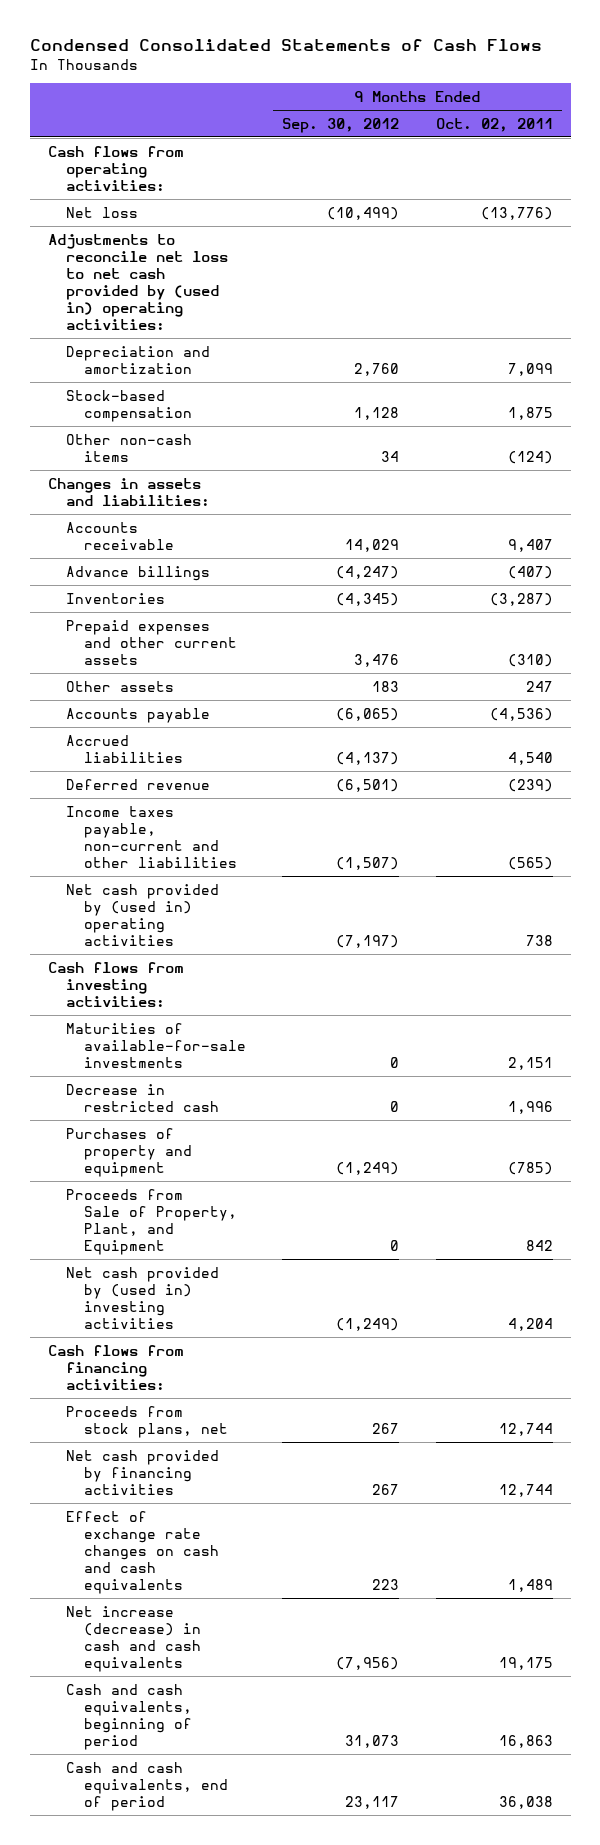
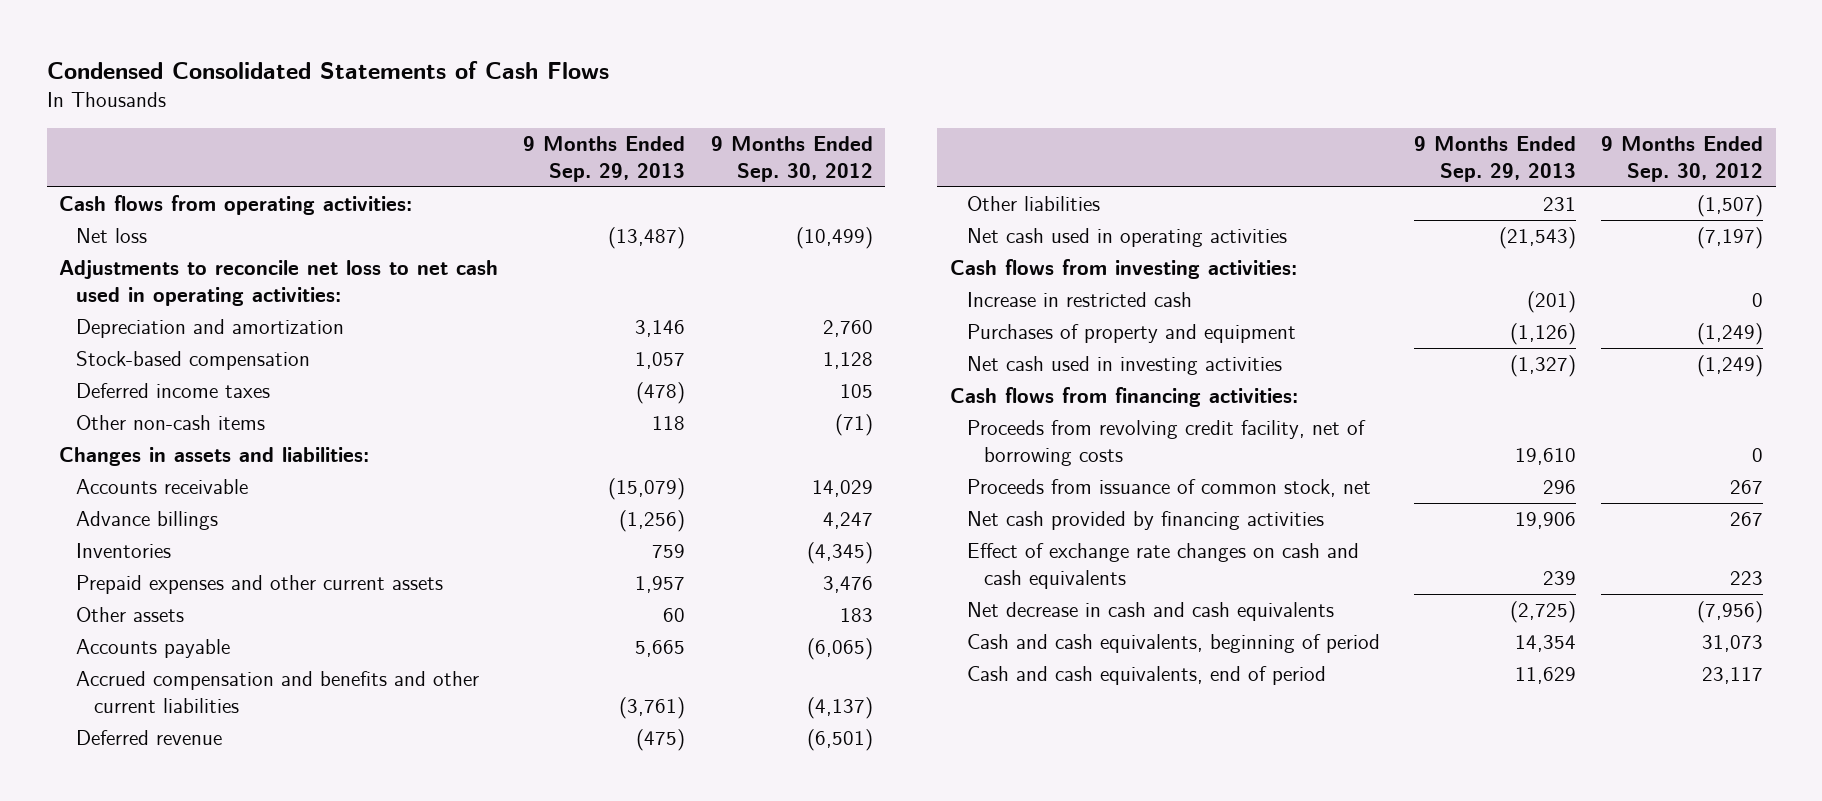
[435,117,553,132] Oct. 02, 2011 -> none
none -> [523,136,686,182] 9 Months Ended Sep. 29, 2013
[47,233,228,331] Adjustments to reconcile net loss to net cash provided by (used in) operating activities: -> [59,260,499,307] Adjustments to reconcile net loss to net cash used in operating activities:
none -> [76,383,271,399] Deferred income taxes
[381,450,400,462] 34 -> [834,414,873,437] (71)
[336,565,400,579] (4,247) -> [822,512,873,530] 4,247
[65,734,184,763] Accrued liabilities -> [76,671,480,714] Accrued compensation and benefits and other current liabilities
[65,805,238,868] Income taxes payable, non-current and other liabilities -> [966,196,1100,212] Other liabilities
[65,883,219,946] Net cash provided by (used in) operating activities -> [966,228,1287,248] Net cash used in operating activities
[65,1022,247,1068] Maturities of available-for-sale investments -> none
[65,1083,220,1112] Decrease in restricted cash -> [966,292,1192,308] Increase in restricted cash
[65,1188,238,1255] Proceeds from Sale of Property, Plant, and Equipment -> none
[65,1266,219,1329] Net cash provided by (used in) investing activities -> [966,356,1282,376] Net cash used in investing activities
none -> [966,420,1366,467] Proceeds from revolving credit facility, net of borrowing costs
[65,1405,229,1438] Proceeds from stock plans, net -> [966,479,1371,498] Proceeds from issuance of common stock, net
[65,1605,202,1672] Net increase (decrease) in cash and cash equivalents -> [966,602,1334,622] Net decrease in cash and cash equivalents

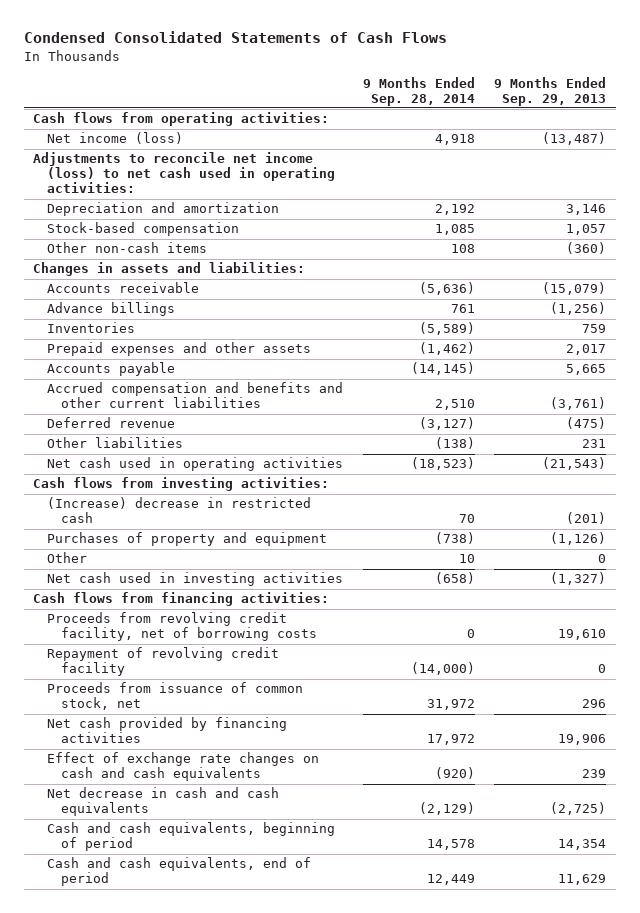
[710,136,873,182] 9 Months Ended Sep. 30, 2012 -> none
none -> [362,76,475,106] 9 Months Ended Sep. 28, 2014
[76,228,148,244] Net loss -> [47,132,184,145] Net income (loss)
[59,260,499,307] Adjustments to reconcile net loss to net cash used in operating activities: -> [33,152,336,194] Adjustments to reconcile net income (loss) to net cash used in operating activities:
[76,383,271,399] Deferred income taxes -> none
[652,416,686,431] 118 -> [566,242,607,255] (360)
[76,607,185,623] Other assets -> none
[76,575,444,595] Prepaid expenses and other current assets -> [47,342,312,357] Prepaid expenses and other assets
[635,576,686,594] 1,957 -> [566,344,607,356] 2,017
[966,292,1192,308] Increase in restricted cash -> [47,497,312,524] (Increase) decrease in restricted cash
none -> [47,552,88,564] Other
none -> [47,647,280,677] Repayment of revolving credit facility

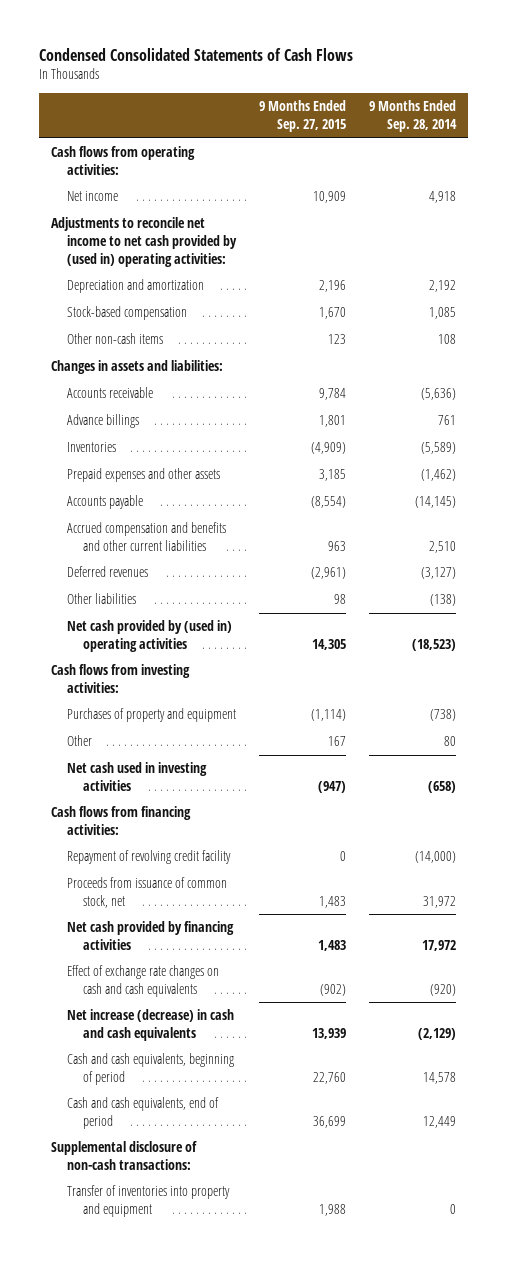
[494,76,607,106] 9 Months Ended Sep. 29, 2013 -> none
none -> [258,100,346,133] 9 Months Ended Sep. 27, 2015
[47,132,184,145] Net income (loss) -> [66,191,118,202] Net income
[33,152,336,194] Adjustments to reconcile net income (loss) to net cash used in operating activities: -> [50,217,237,267] Adjustments to reconcile net income to net cash provided by (used in) operating activities:
[47,417,176,429] Deferred revenue -> [66,566,148,578] Deferred revenues
[47,457,344,472] Net cash used in operating activities -> [66,620,232,653] Net cash provided by (used in) operating activities
[47,497,312,524] (Increase) decrease in restricted cash -> none
[458,554,475,564] 10 -> [444,736,457,747] 80
[47,612,318,642] Proceeds from revolving credit facility, net of borrowing costs -> none
[47,787,280,817] Net decrease in cash and cash equivalents -> [66,1009,234,1042] Net increase (decrease) in cash and cash equivalents
none -> [50,1141,197,1171] Supplemental disclosure of non-cash transactions:
none -> [66,1185,230,1218] Transfer of inventories into property and equipment

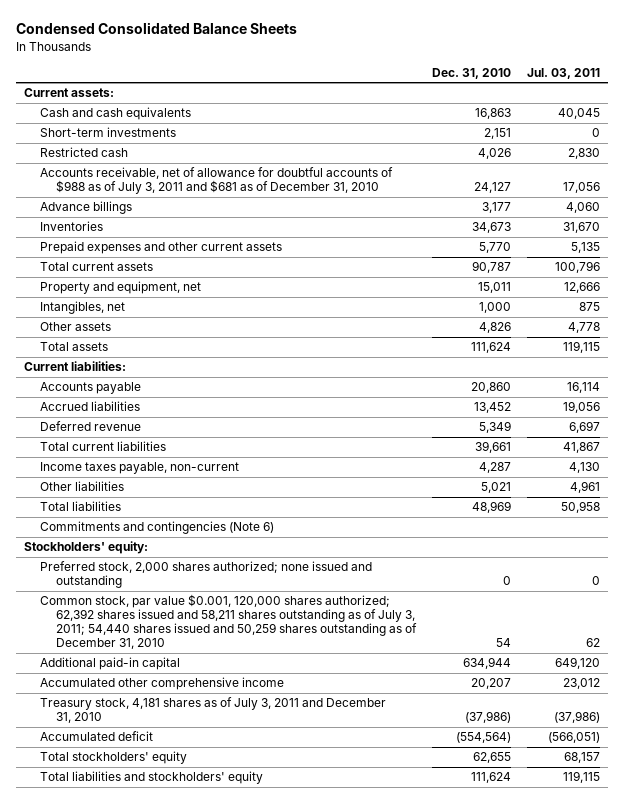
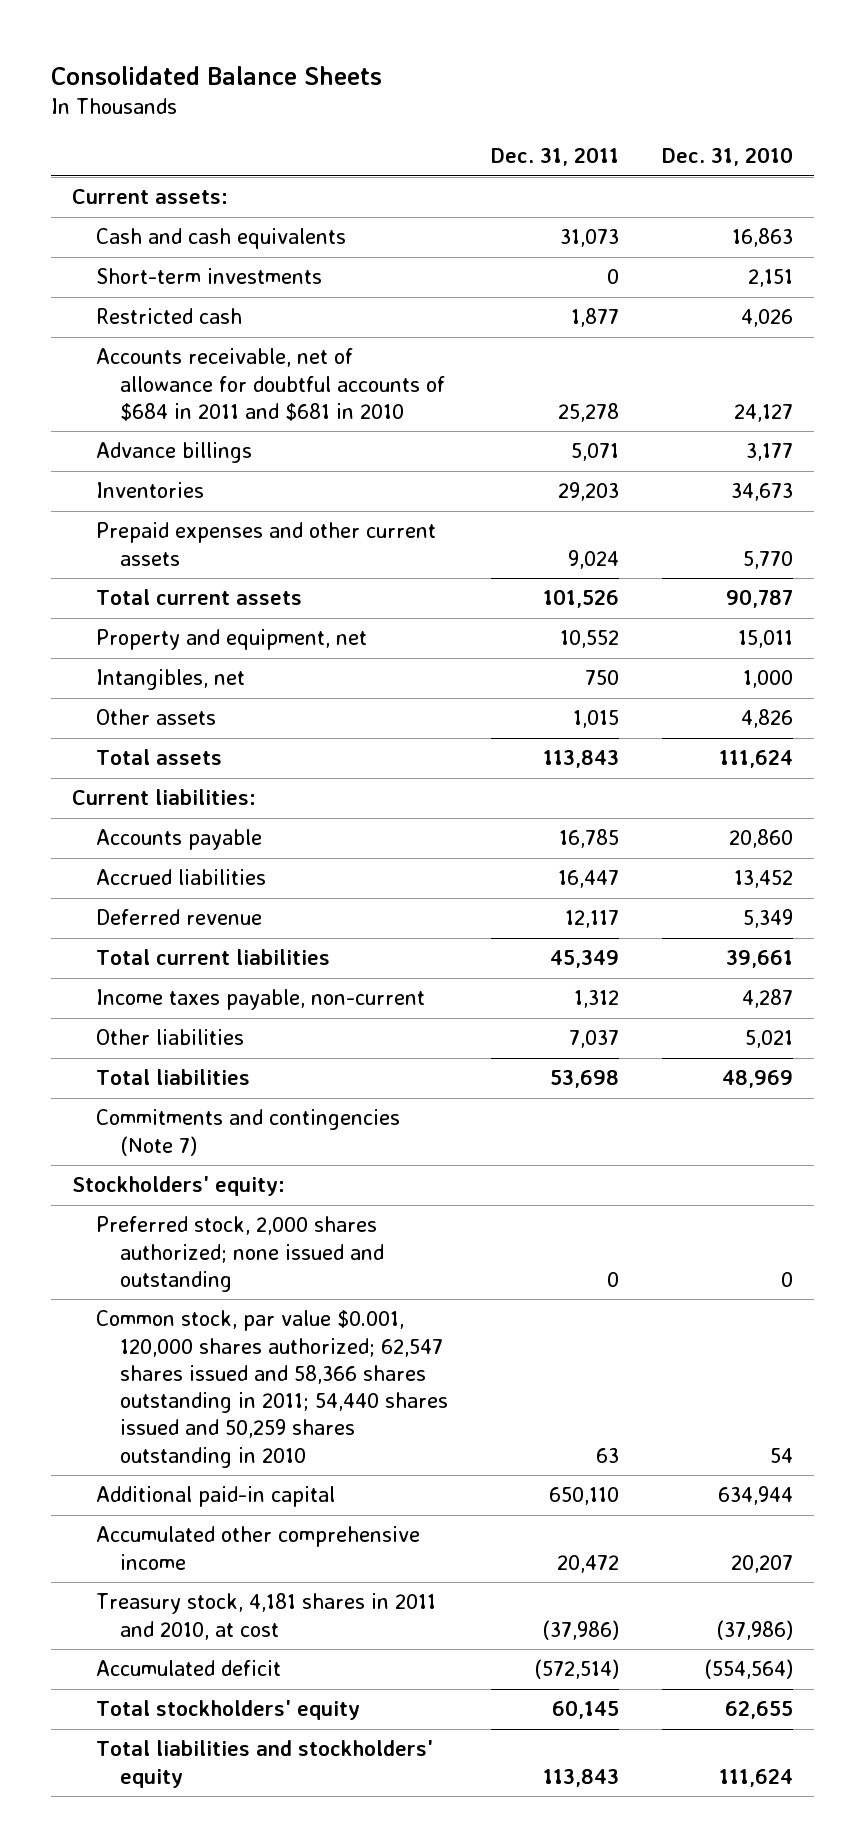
[15,22,297,35] Condensed Consolidated Balance Sheets -> [50,65,382,85] Consolidated Balance Sheets
[527,67,601,79] Jul. 03, 2011 -> none
none -> [491,147,620,167] Dec. 31, 2011
[40,167,394,195] Accounts receivable, net of allowance for doubtful accounts of $988 as of July 3, 2011 and $681 as of December 31, 2010 -> [96,348,446,421] Accounts receivable, net of allowance for doubtful accounts of $684 in 2011 and $681 in 2010
[40,521,275,535] Commitments and contingencies (Note 6) -> [96,1109,401,1156] Commitments and contingencies (Note 7)
[40,594,418,650] Common stock, par value $0.001, 120,000 shares authorized; 62,392 shares issued and 58,211 shares outstanding as of July 3, 2011; 54,440 shares issued and 50,259 shares outstanding as of December 31, 2010 -> [96,1310,449,1468] Common stock, par value $0.001, 120,000 shares authorized; 62,547 shares issued and 58,366 shares outstanding in 2011; 54,440 shares issued and 50,259 shares outstanding in 2010
[40,697,387,724] Treasury stock, 4,181 shares as of July 3, 2011 and December 31, 2010 -> [96,1593,437,1640] Treasury stock, 4,181 shares in 2011 and 2010, at cost

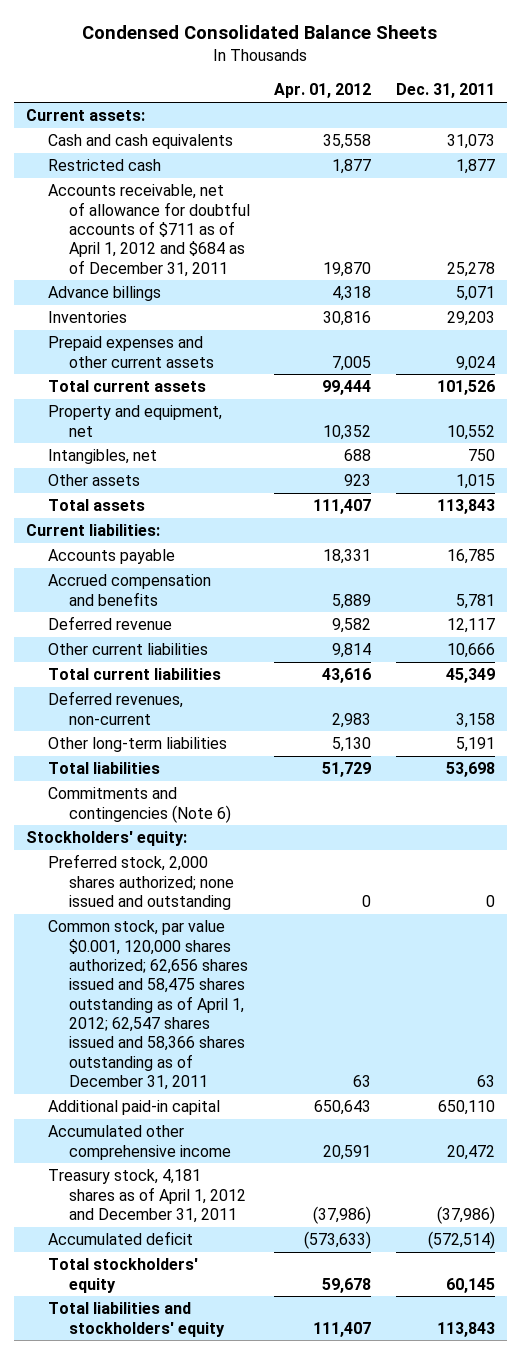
[50,65,382,85] Consolidated Balance Sheets -> [82,25,438,40] Condensed Consolidated Balance Sheets
[661,147,793,167] Dec. 31, 2010 -> none
none -> [274,83,372,99] Apr. 01, 2012
[96,268,323,285] Short-term investments -> none
[96,348,446,421] Accounts receivable, net of allowance for doubtful accounts of $684 in 2011 and $681 in 2010 -> [47,184,251,277] Accounts receivable, net of allowance for doubtful accounts of $711 as of April 1, 2012 and $684 as of December 31, 2011
[96,869,267,886] Accrued liabilities -> none
none -> [47,574,211,606] Accrued compensation and benefits
none -> [47,643,208,656] Other current liabilities
[96,989,426,1011] Income taxes payable, non-current -> none
none -> [47,691,183,725] Deferred revenues, non-current
[96,1029,245,1046] Other liabilities -> [47,737,227,753] Other long-term liabilities
[569,1030,620,1049] 7,037 -> [455,737,495,753] 5,191
[96,1109,401,1156] Commitments and contingencies (Note 7) -> [47,787,232,823] Commitments and contingencies (Note 6)
[96,1310,449,1468] Common stock, par value $0.001, 120,000 shares authorized; 62,547 shares issued and 58,366 shares outstanding in 2011; 54,440 shares issued and 50,259 shares outstanding in 2010 -> [47,920,249,1090] Common stock, par value $0.001, 120,000 shares authorized; 62,656 shares issued and 58,475 shares outstanding as of April 1, 2012; 62,547 shares issued and 58,366 shares outstanding as of December 31, 2011
[96,1593,437,1640] Treasury stock, 4,181 shares in 2011 and 2010, at cost -> [47,1169,247,1223] Treasury stock, 4,181 shares as of April 1, 2012 and December 31, 2011

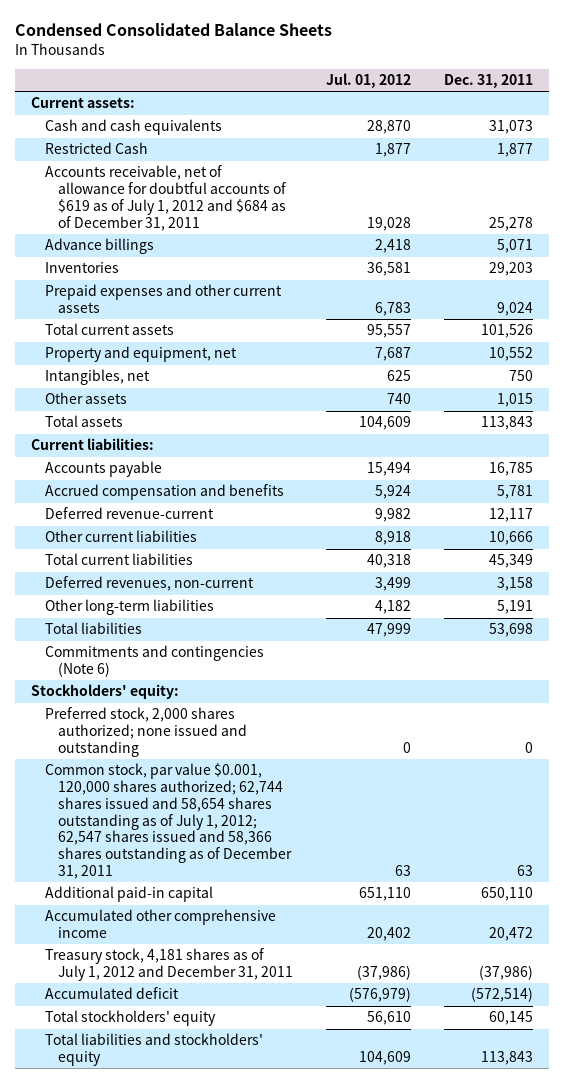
[274,83,372,99] Apr. 01, 2012 -> none
none -> [326,72,412,88] Jul. 01, 2012
[47,159,161,172] Restricted cash -> [44,142,148,155] Restricted Cash
[47,184,251,277] Accounts receivable, net of allowance for doubtful accounts of $711 as of April 1, 2012 and $684 as of December 31, 2011 -> [44,165,287,231] Accounts receivable, net of allowance for doubtful accounts of $619 as of July 1, 2012 and $684 as of December 31, 2011
[47,616,172,631] Deferred revenue -> [44,507,214,520] Deferred revenue-current
[47,920,249,1090] Common stock, par value $0.001, 120,000 shares authorized; 62,656 shares issued and 58,475 shares outstanding as of April 1, 2012; 62,547 shares issued and 58,366 shares outstanding as of December 31, 2011 -> [44,763,293,880] Common stock, par value $0.001, 120,000 shares authorized; 62,744 shares issued and 58,654 shares outstanding as of July 1, 2012; 62,547 shares issued and 58,366 shares outstanding as of December 31, 2011
[47,1169,247,1223] Treasury stock, 4,181 shares as of April 1, 2012 and December 31, 2011 -> [44,948,294,982] Treasury stock, 4,181 shares as of July 1, 2012 and December 31, 2011

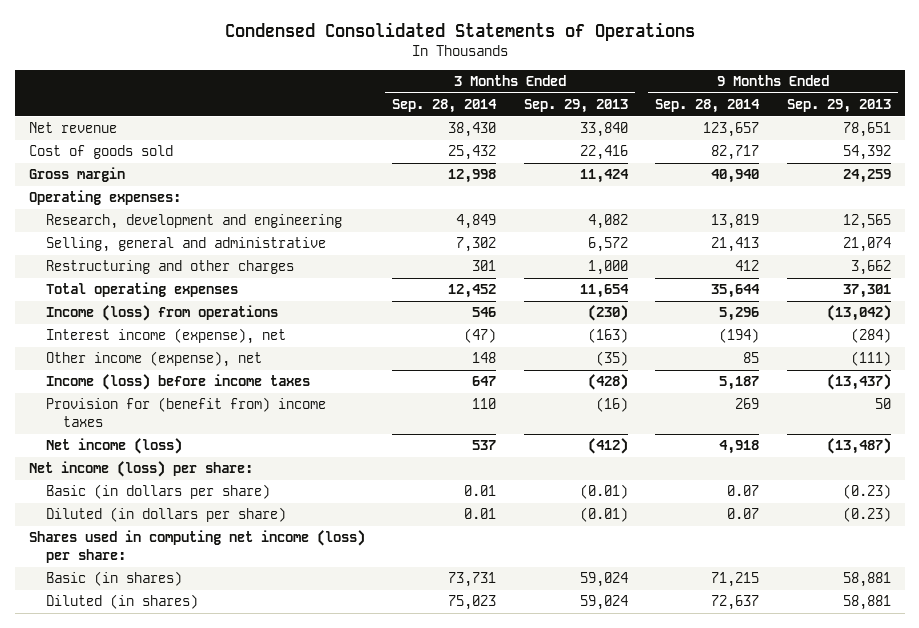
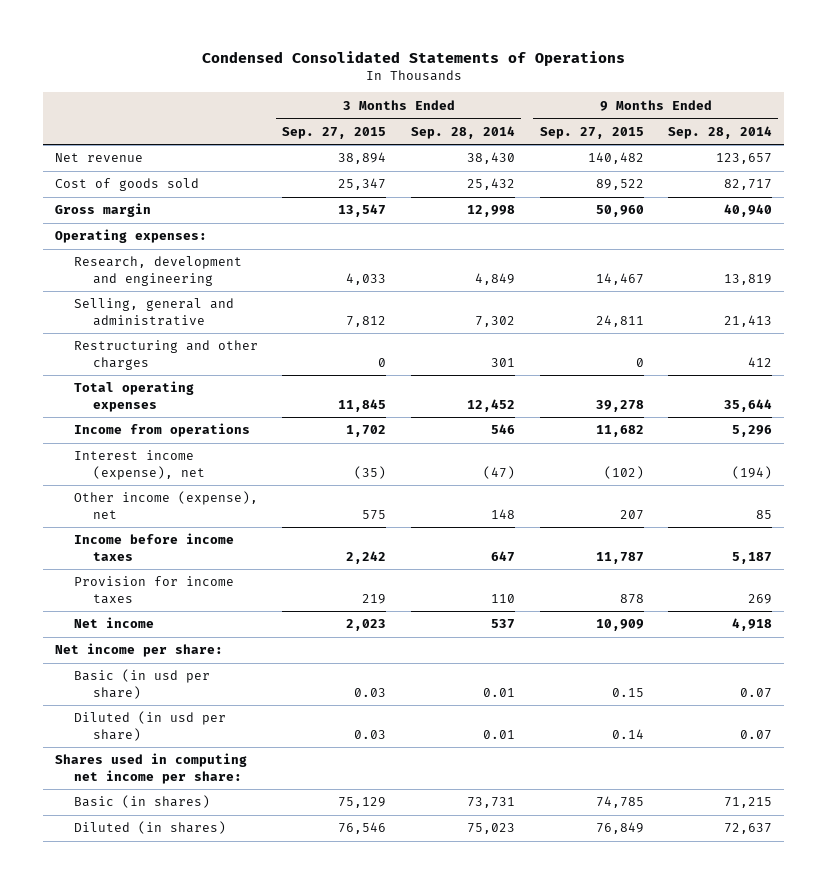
[523,99,628,114] Sep. 29, 2013 -> none
[786,99,891,114] Sep. 29, 2013 -> none
none -> [282,126,387,139] Sep. 27, 2015
none -> [539,126,644,139] Sep. 27, 2015
[45,305,278,322] Income (loss) from operations -> [73,423,250,438] Income from operations
[45,374,310,391] Income (loss) before income taxes -> [73,533,234,561] Income before income taxes
[45,397,326,428] Provision for (benefit from) income taxes -> [73,576,234,604] Provision for income taxes
[45,438,182,455] Net income (loss) -> [73,617,154,629] Net income
[28,461,253,478] Net income (loss) per share: -> [55,643,224,658] Net income per share:
[45,484,270,500] Basic (in dollars per share) -> [73,669,210,699] Basic (in usd per share)
[45,507,286,523] Diluted (in dollars per share) -> [73,711,226,741] Diluted (in usd per share)
[28,530,365,564] Shares used in computing net income (loss) per share: -> [55,753,248,784] Shares used in computing net income per share:

